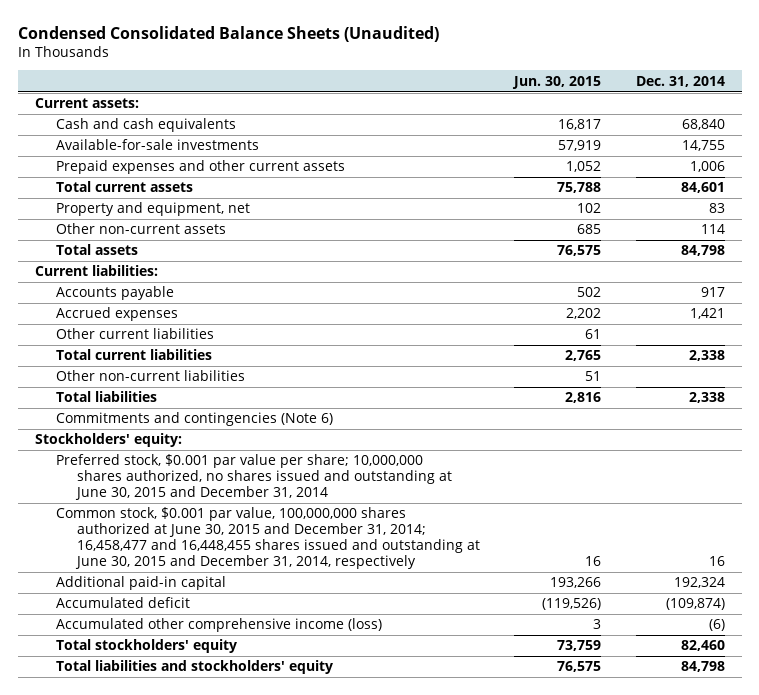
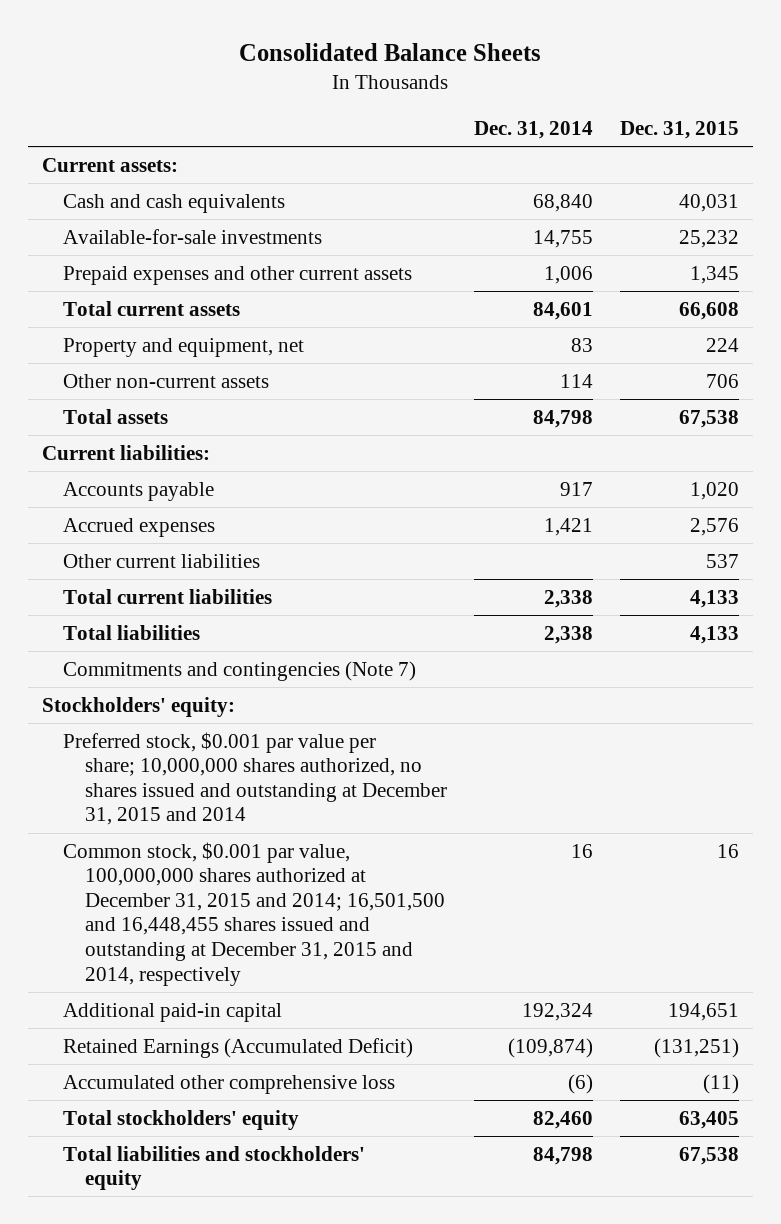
[17,25,439,42] Condensed Consolidated Balance Sheets (Unaudited) -> [239,42,542,61] Consolidated Balance Sheets
[512,75,602,89] Jun. 30, 2015 -> none
none -> [620,121,740,140] Dec. 31, 2015
[55,370,245,382] Other non-current liabilities -> none
[55,412,333,427] Commitments and contingencies (Note 6) -> [63,660,417,681] Commitments and contingencies (Note 7)
[55,454,453,501] Preferred stock, $0.001 par value per share; 10,000,000 shares authorized, no shares issued and outstanding at June 30, 2015 and December 31, 2014 -> [63,731,447,826] Preferred stock, $0.001 par value per share; 10,000,000 shares authorized, no shares issued and outstanding at December 31, 2015 and 2014
[55,507,481,569] Common stock, $0.001 par value, 100,000,000 shares authorized at June 30, 2015 and December 31, 2014; 16,458,477 and 16,448,455 shares issued and outstanding at June 30, 2015 and December 31, 2014, respectively -> [63,841,445,986] Common stock, $0.001 par value, 100,000,000 shares authorized at December 31, 2015 and 2014; 16,501,500 and 16,448,455 shares issued and outstanding at December 31, 2015 and 2014, respectively
[55,597,190,609] Accumulated deficit -> [63,1037,414,1058] Retained Earnings (Accumulated Deficit)
[55,618,382,633] Accumulated other comprehensive income (loss) -> [63,1074,396,1094] Accumulated other comprehensive loss

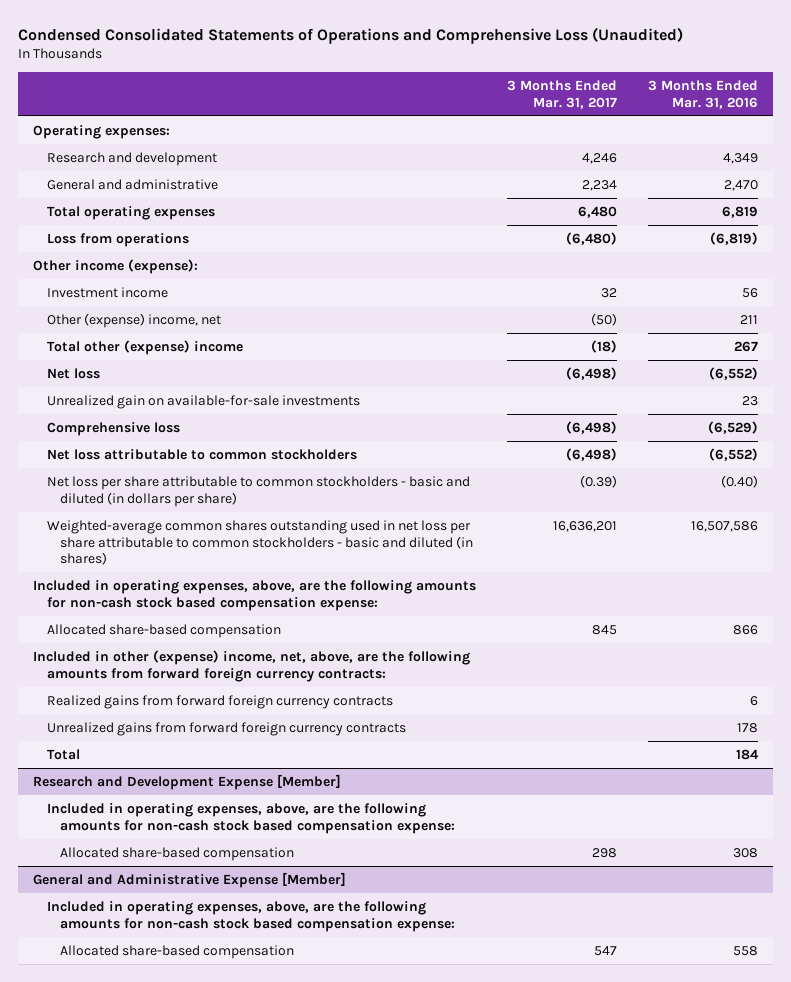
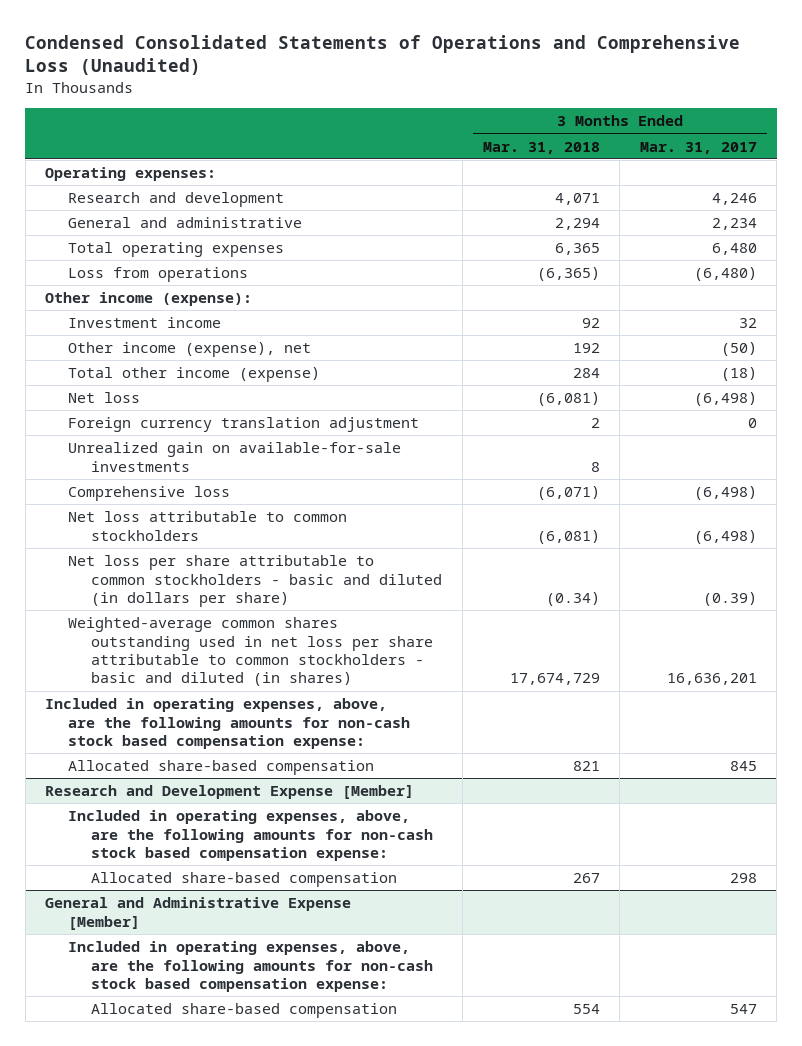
[647,80,758,109] 3 Months Ended Mar. 31, 2016 -> none
none -> [482,141,600,154] Mar. 31, 2018
[46,312,221,328] Other (expense) income, net -> [68,342,312,358] Other income (expense), net
[46,339,243,355] Total other (expense) income -> [68,367,321,383] Total other income (expense)
none -> [68,417,420,433] Foreign currency translation adjustment
[33,649,471,682] Included in other (expense) income, net, above, are the following amounts from forward foreign currency contracts: -> none
[46,694,393,709] Realized gains from forward foreign currency contracts -> none
[46,721,406,736] Unrealized gains from forward foreign currency contracts -> none
[46,748,80,760] Total -> none

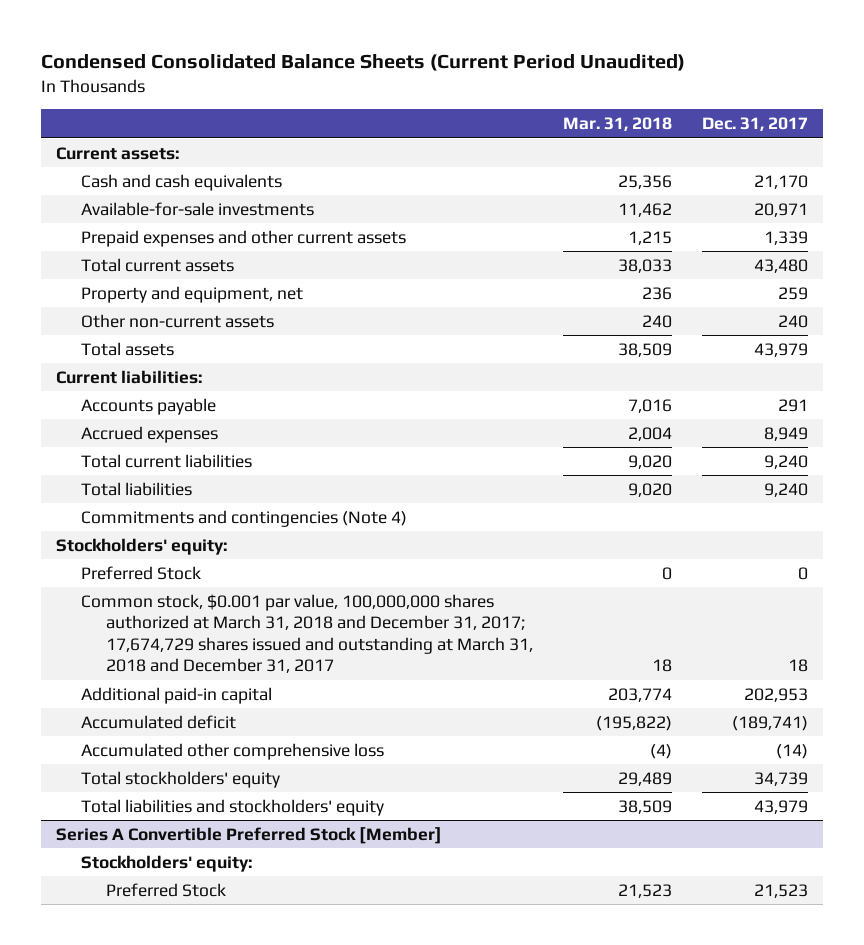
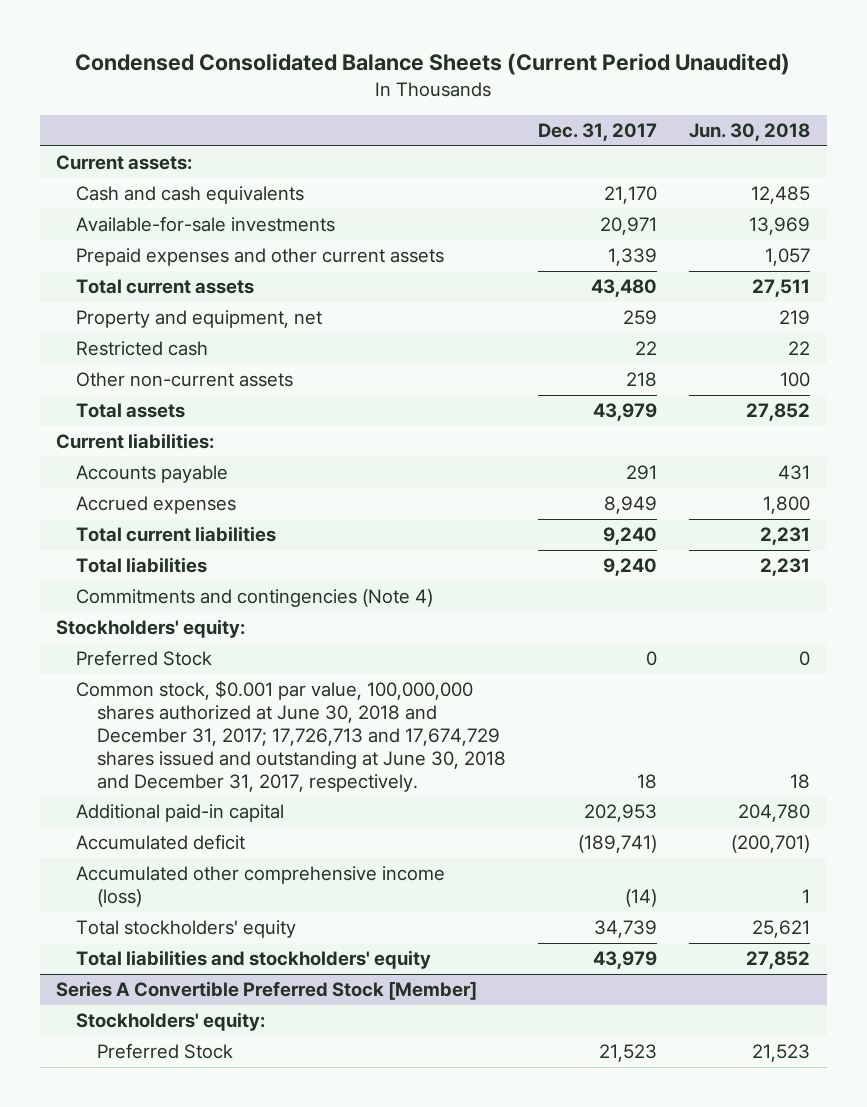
[563,116,673,131] Mar. 31, 2018 -> none
none -> [689,123,811,142] Jun. 30, 2018
none -> [76,341,209,357] Restricted cash
[778,314,809,328] 240 -> [625,372,657,388] 218
[81,593,534,674] Common stock, $0.001 par value, 100,000,000 shares authorized at March 31, 2018 and December 31, 2017; 17,674,729 shares issued and outstanding at March 31, 2018 and December 31, 2017 -> [76,680,506,792] Common stock, $0.001 par value, 100,000,000 shares authorized at June 30, 2018 and December 31, 2017; 17,726,713 and 17,674,729 shares issued and outstanding at June 30, 2018 and December 31, 2017, respectively.
[81,742,385,760] Accumulated other comprehensive loss -> [76,866,446,908] Accumulated other comprehensive income (loss)

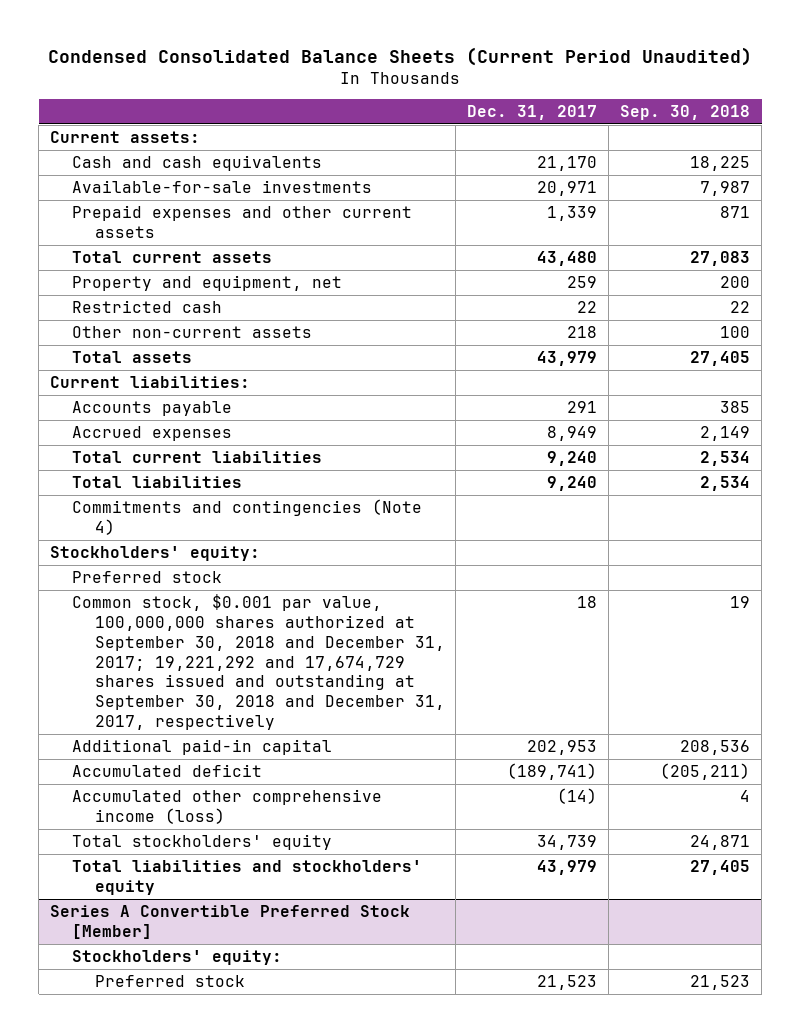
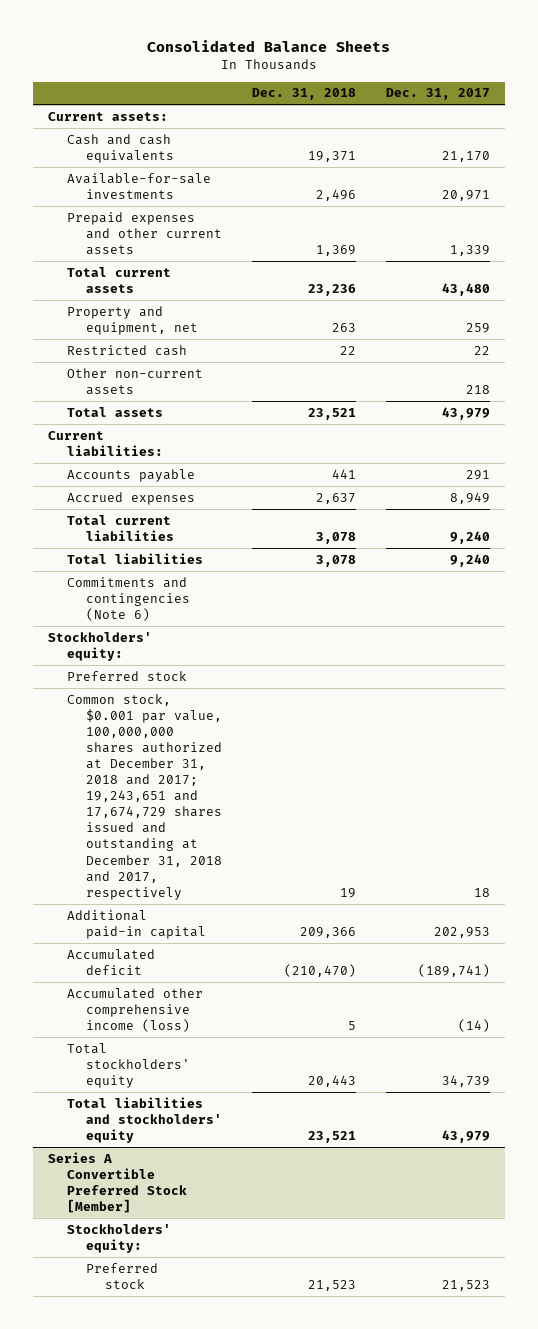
[48,46,753,66] Condensed Consolidated Balance Sheets (Current Period Unaudited) -> [147,40,391,53] Consolidated Balance Sheets
[620,105,751,121] Sep. 30, 2018 -> none
none -> [252,88,357,101] Dec. 31, 2018
[72,498,423,535] Commitments and contingencies (Note 4) -> [67,576,190,621] Commitments and contingencies (Note 6)
[72,593,445,731] Common stock, $0.001 par value, 100,000,000 shares authorized at September 30, 2018 and December 31, 2017; 19,221,292 and 17,674,729 shares issued and outstanding at September 30, 2018 and December 31, 2017, respectively -> [67,693,222,900] Common stock, $0.001 par value, 100,000,000 shares authorized at December 31, 2018 and 2017; 19,243,651 and 17,674,729 shares issued and outstanding at December 31, 2018 and 2017, respectively

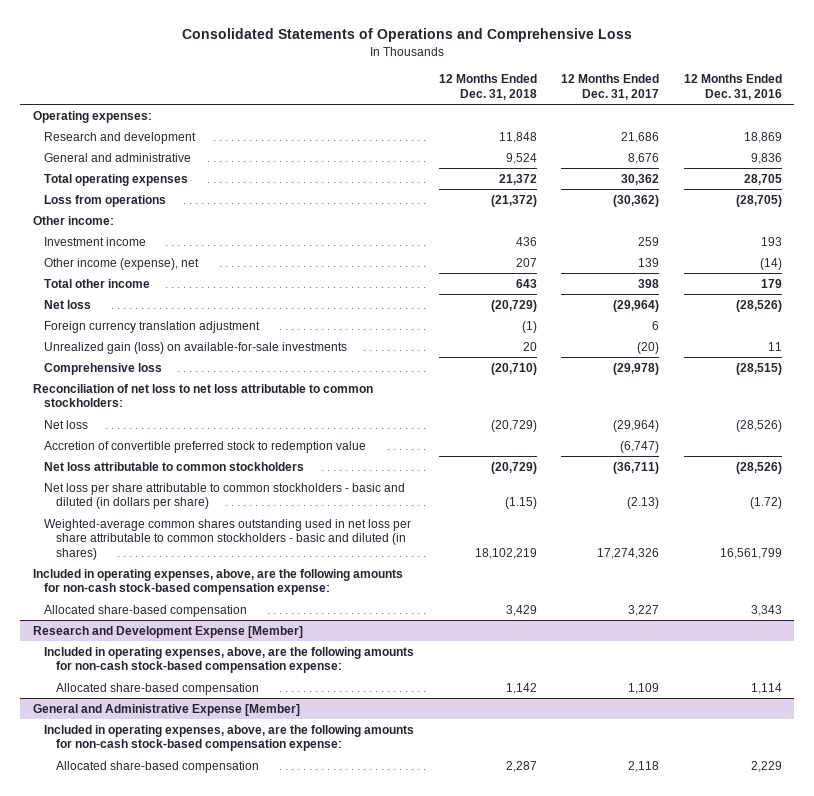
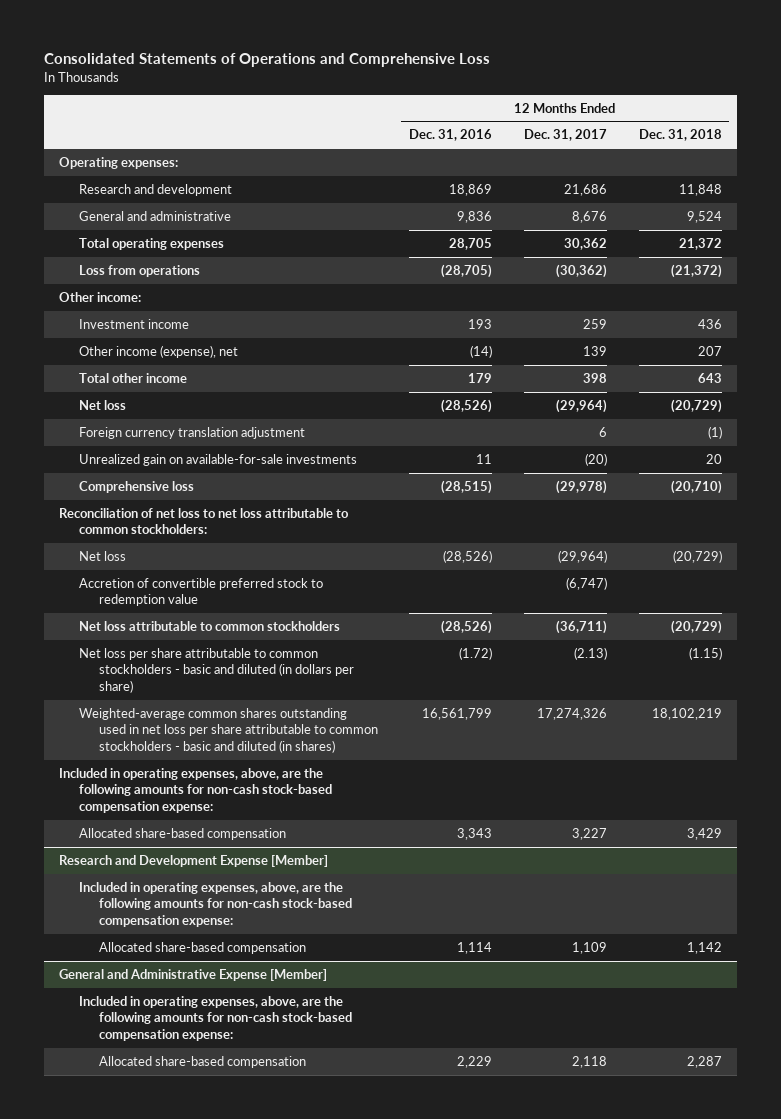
[44,341,348,354] Unrealized gain (loss) on available-for-sale investments -> [79,454,358,467] Unrealized gain on available-for-sale investments

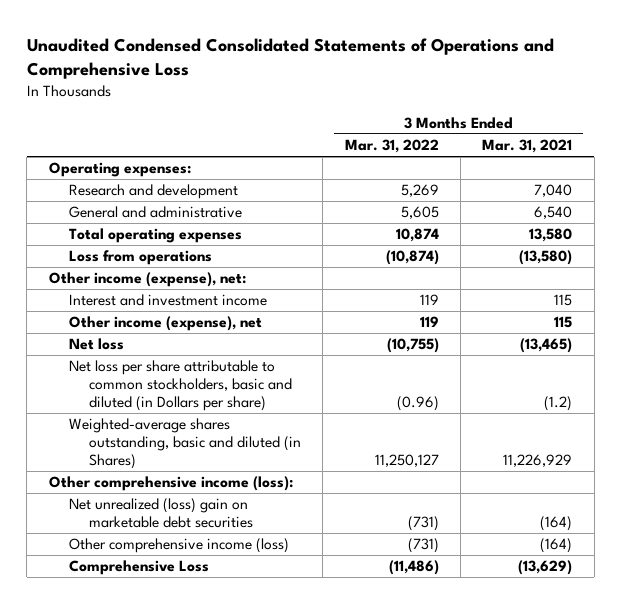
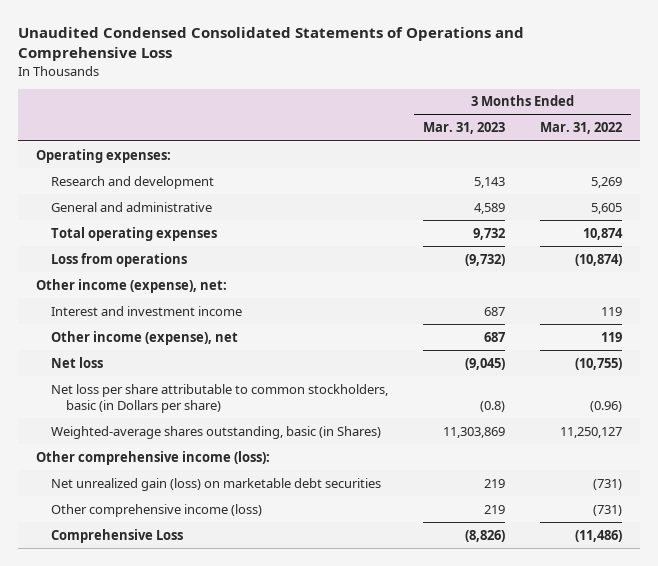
[482,139,573,154] Mar. 31, 2021 -> none
none -> [423,122,506,135] Mar. 31, 2023
[68,360,292,412] Net loss per share attributable to common stockholders, basic and diluted (in Dollars per share) -> [50,383,388,413] Net loss per share attributable to common stockholders, basic (in Dollars per share)
[68,418,301,470] Weighted-average shares outstanding, basic and diluted (in Shares) -> [50,425,381,439] Weighted-average shares outstanding, basic (in Shares)
[68,498,253,529] Net unrealized (loss) gain on marketable debt securities -> [50,477,381,491] Net unrealized gain (loss) on marketable debt securities

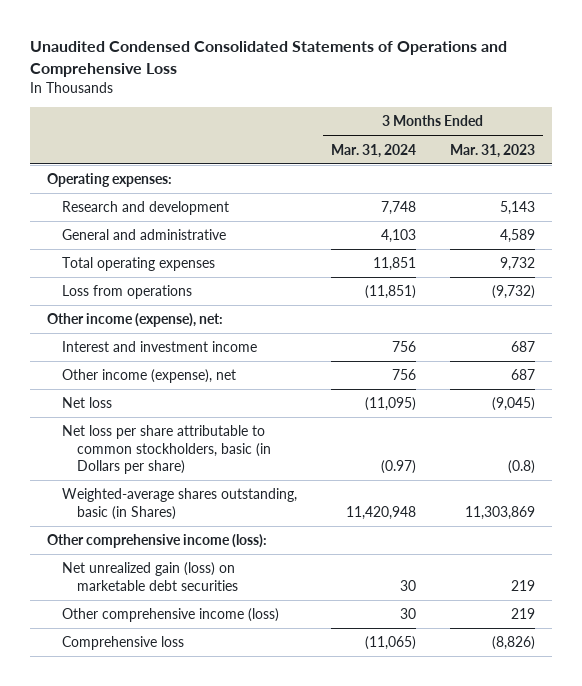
[540,122,623,135] Mar. 31, 2022 -> none
none -> [330,143,416,158] Mar. 31, 2024
[50,528,183,543] Comprehensive Loss -> [62,636,185,651] Comprehensive loss

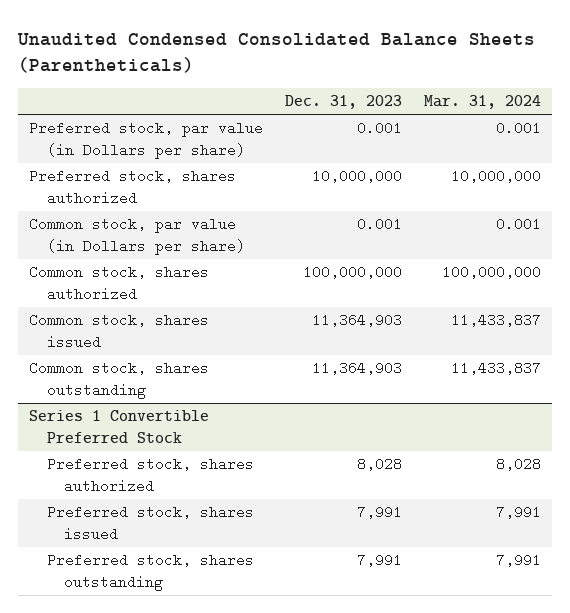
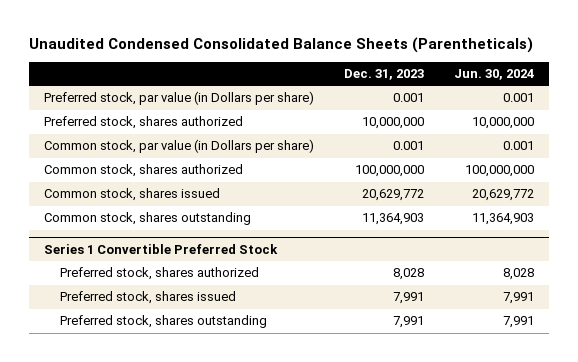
[424,95,542,110] Mar. 31, 2024 -> none
none -> [454,68,535,80] Jun. 30, 2024
[312,313,403,328] 11,364,903 -> [361,189,424,202] 20,629,772

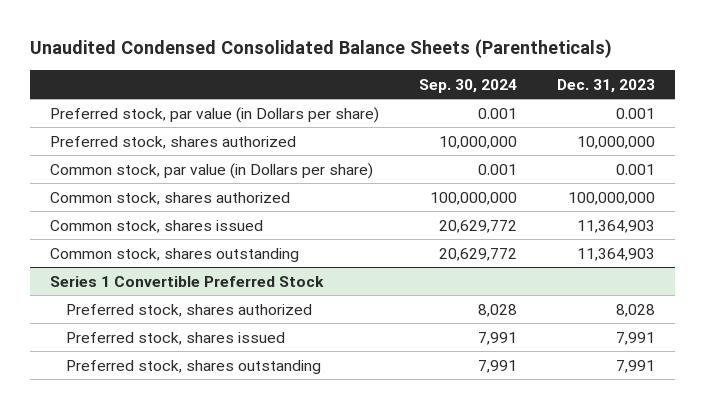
[454,68,535,80] Jun. 30, 2024 -> none
none -> [419,78,518,93] Sep. 30, 2024
[361,189,424,202] 20,629,772 -> [577,219,656,233] 11,364,903

